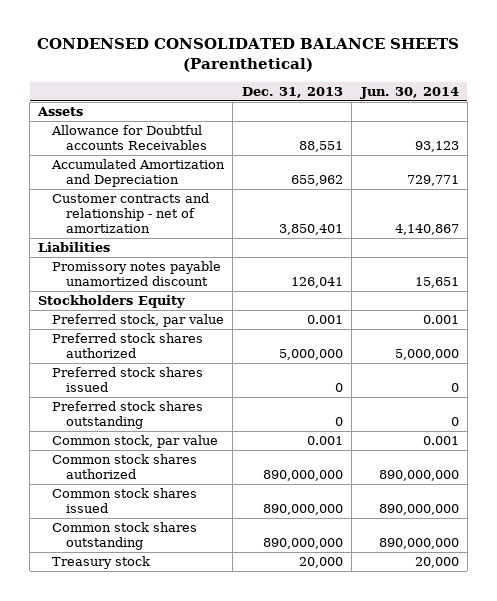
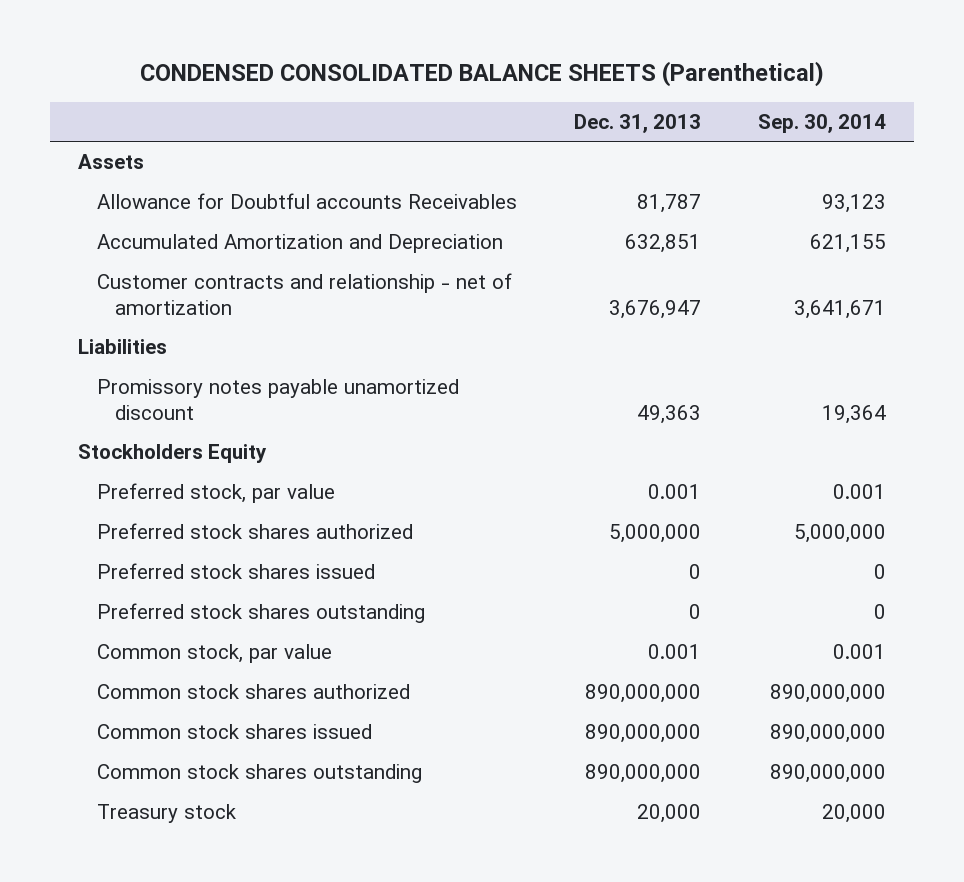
[359,87,459,100] Jun. 30, 2014 -> none
none -> [757,113,886,133] Sep. 30, 2014
[298,141,343,153] 88,551 -> [636,194,701,214] 81,787
[290,175,343,187] 655,962 -> [624,234,701,254] 632,851
[278,224,343,236] 3,850,401 -> [608,299,701,319] 3,676,947
[290,277,343,289] 126,041 -> [636,404,701,424] 49,363

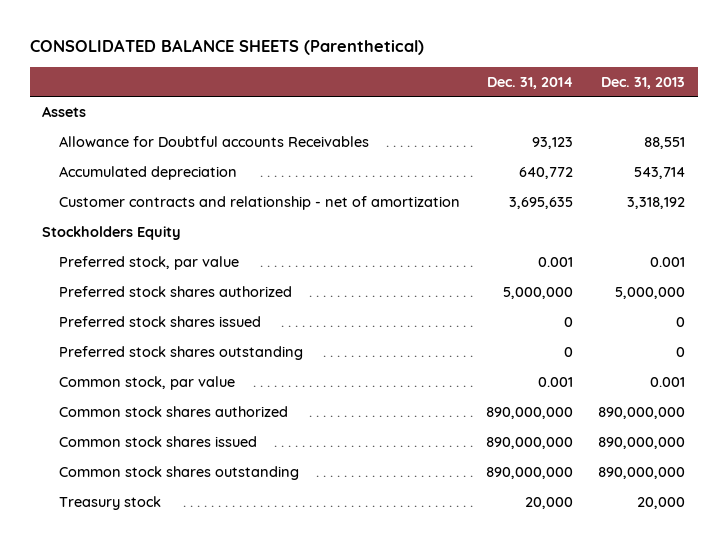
[139,61,824,88] CONDENSED CONSOLIDATED BALANCE SHEETS (Parenthetical) -> [29,39,424,56] CONSOLIDATED BALANCE SHEETS (Parenthetical)
[757,113,886,133] Sep. 30, 2014 -> none
none -> [486,76,573,89] Dec. 31, 2014
[78,339,168,355] Liabilities -> none
[96,379,459,420] Promissory notes payable unamortized discount -> none
[636,194,701,214] 81,787 -> [644,136,686,149] 88,551
[96,234,503,254] Accumulated Amortization and Depreciation -> [59,165,238,180] Accumulated depreciation
[624,234,701,254] 632,851 -> [634,166,686,179] 543,714
[608,299,701,319] 3,676,947 -> [627,196,686,209] 3,318,192

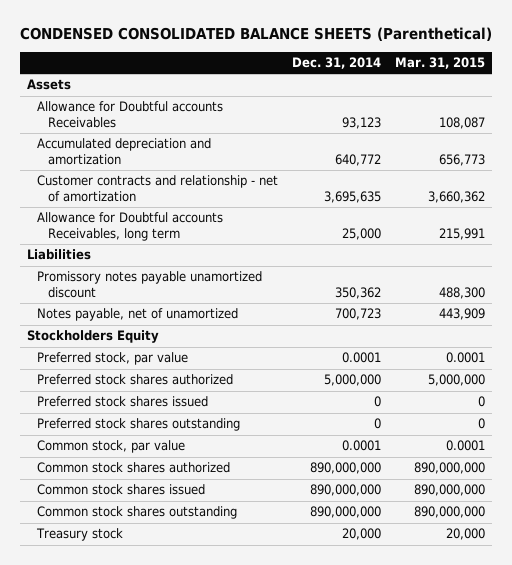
[29,39,424,56] CONSOLIDATED BALANCE SHEETS (Parenthetical) -> [20,27,493,42] CONDENSED CONSOLIDATED BALANCE SHEETS (Parenthetical)
[601,76,686,89] Dec. 31, 2013 -> none
none -> [395,57,486,70] Mar. 31, 2015
[59,165,238,180] Accumulated depreciation -> [37,138,212,165] Accumulated depreciation and amortization
none -> [37,212,224,241] Allowance for Doubtful accounts Receivables, long term
none -> [26,249,91,261] Liabilities
none -> [37,271,263,298] Promissory notes payable unamortized discount
none -> [37,308,239,322] Notes payable, net of unamortized
[537,256,573,267] 0.001 -> [342,352,382,364] 0.0001
[537,376,573,387] 0.001 -> [342,440,382,452] 0.0001

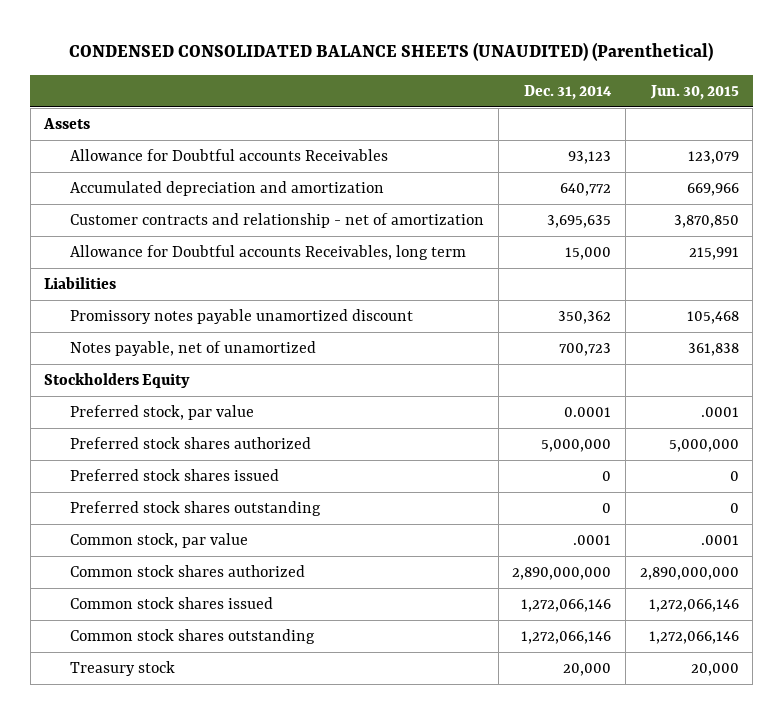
[20,27,493,42] CONDENSED CONSOLIDATED BALANCE SHEETS (Parenthetical) -> [69,42,714,62] CONDENSED CONSOLIDATED BALANCE SHEETS (UNAUDITED) (Parenthetical)
[395,57,486,70] Mar. 31, 2015 -> none
none -> [649,84,739,100] Jun. 30, 2015
[342,227,382,240] 25,000 -> [565,247,612,261] 15,000
[342,440,382,452] 0.0001 -> [573,535,612,546] .0001
[310,462,382,475] 890,000,000 -> [512,567,612,581] 2,890,000,000
[310,484,382,497] 890,000,000 -> [521,599,612,613] 1,272,066,146
[310,506,382,519] 890,000,000 -> [521,631,612,645] 1,272,066,146

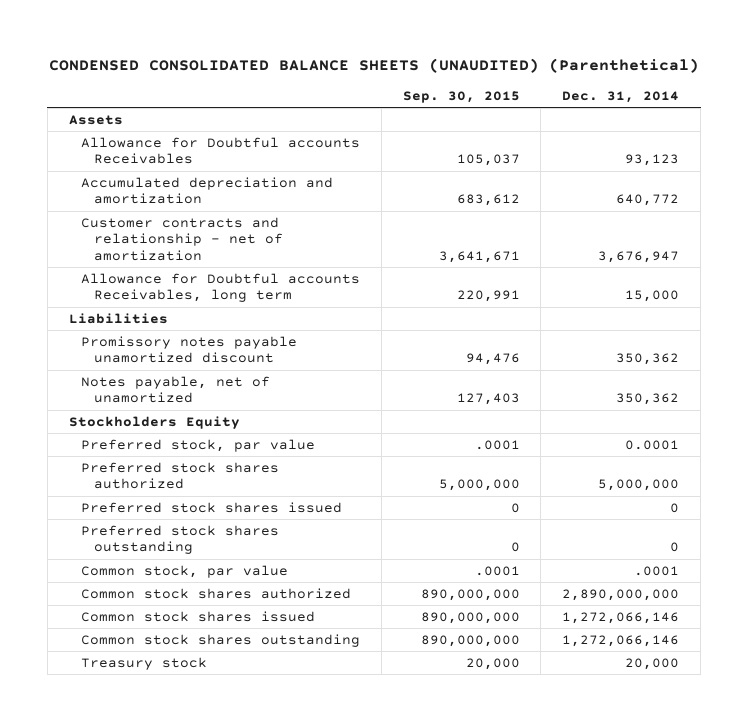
[649,84,739,100] Jun. 30, 2015 -> none
none -> [402,91,520,104] Sep. 30, 2015
[547,215,612,229] 3,695,635 -> [598,251,680,264] 3,676,947
[559,343,612,357] 700,723 -> [616,393,680,406] 350,362

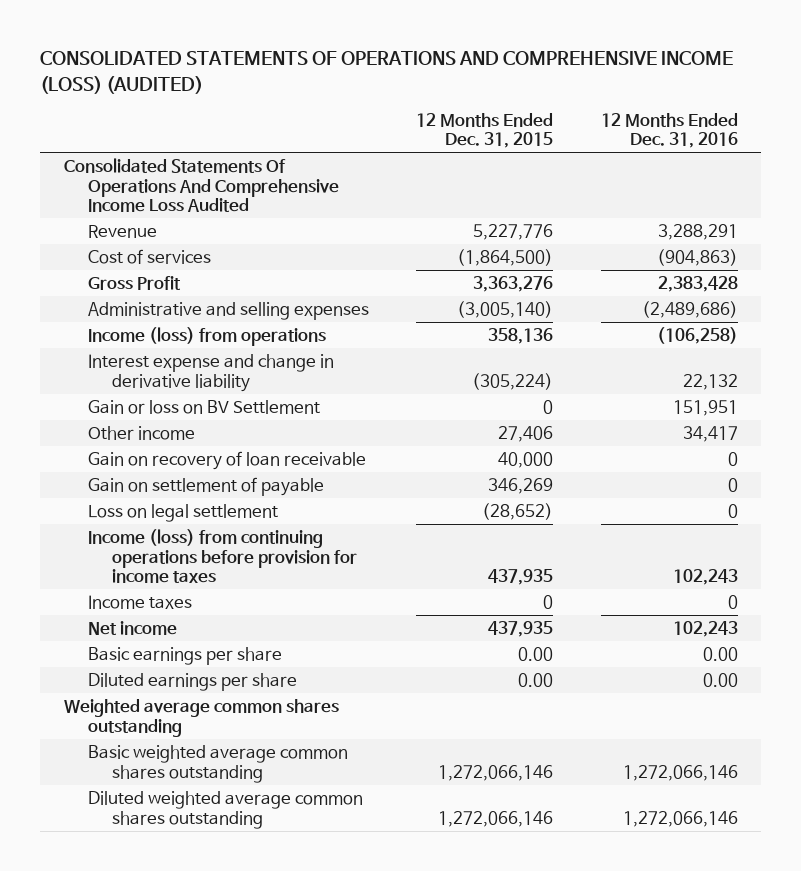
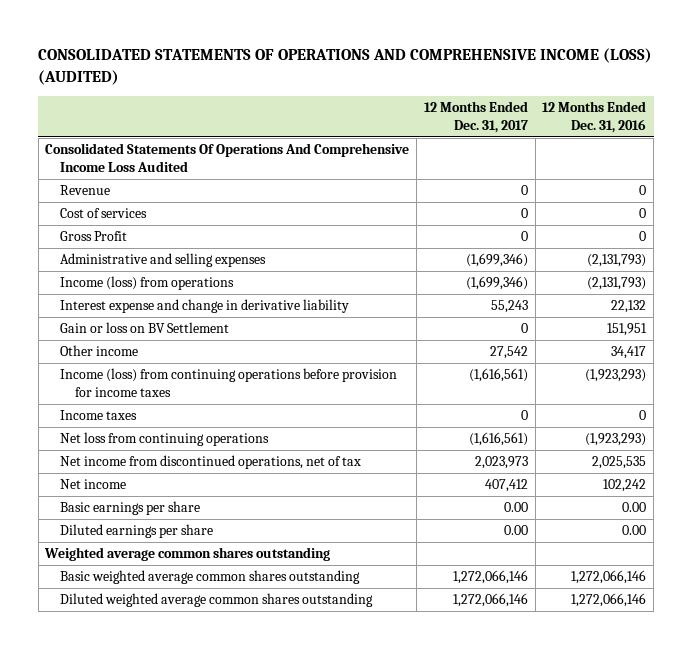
[416,112,554,149] 12 Months Ended Dec. 31, 2015 -> none
none -> [423,101,528,133] 12 Months Ended Dec. 31, 2017
[657,223,738,240] 3,288,291 -> [639,185,647,196] 0
[656,248,738,266] (904,863) -> [639,208,647,219] 0
[657,275,738,292] 2,383,428 -> [639,231,647,242] 0
[641,300,738,318] (2,489,686) -> [587,254,647,268] (2,131,793)
[656,326,738,344] (106,258) -> [587,277,647,291] (2,131,793)
[87,450,366,470] Gain on recovery of loan receivable -> none
[87,476,324,496] Gain on settlement of payable -> none
[87,503,278,522] Loss on legal settlement -> none
[672,569,738,586] 102,243 -> [585,369,647,383] (1,923,293)
none -> [60,432,270,447] Net loss from continuing operations
none -> [60,455,362,470] Net income from discontinued operations, net of tax
[672,620,738,637] 102,243 -> [603,479,647,493] 102,242

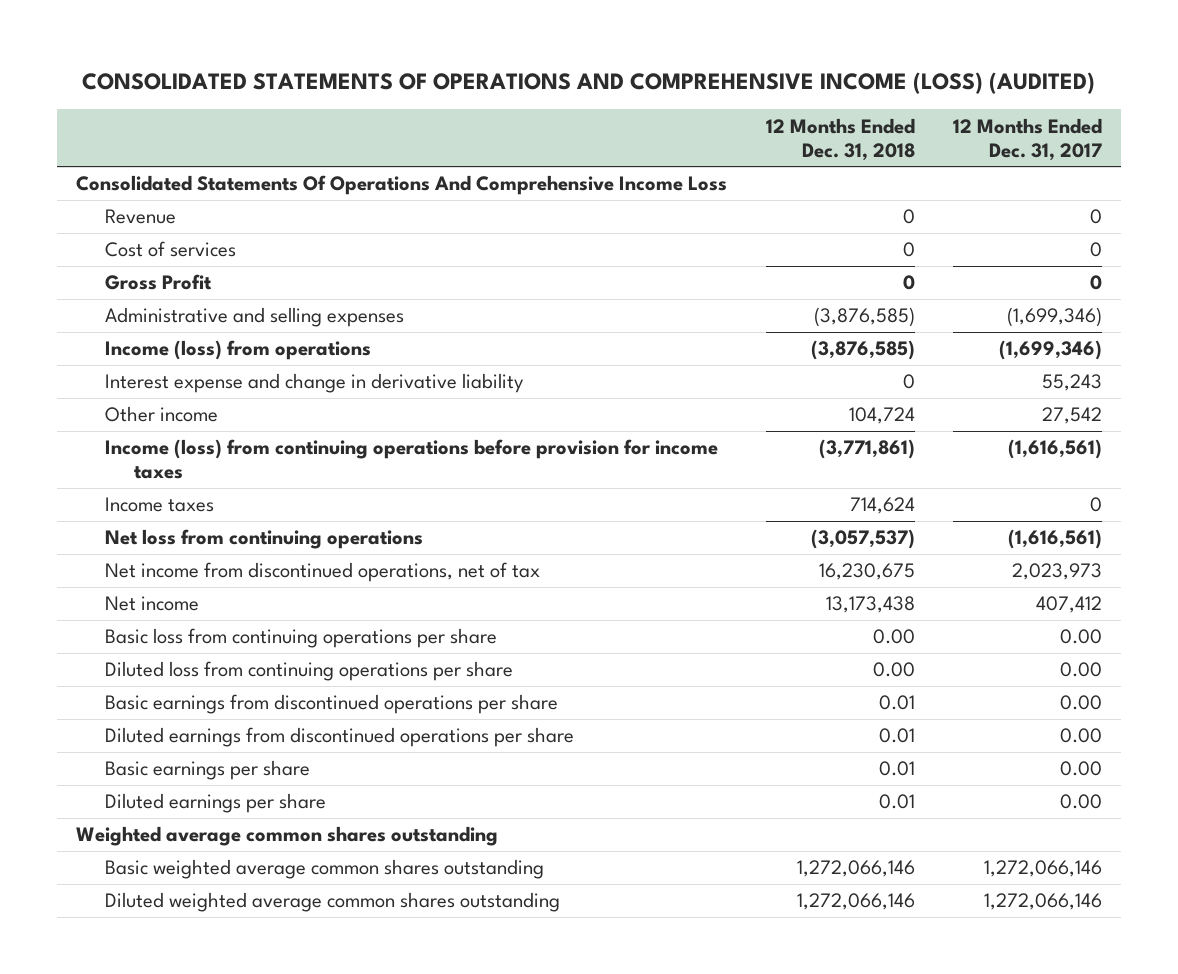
[542,101,647,133] 12 Months Ended Dec. 31, 2016 -> none
none -> [765,117,915,161] 12 Months Ended Dec. 31, 2018
[45,143,410,173] Consolidated Statements Of Operations And Comprehensive Income Loss Audited -> [76,175,728,196] Consolidated Statements Of Operations And Comprehensive Income Loss
[60,322,230,334] Gain or loss on BV Settlement -> none
none -> [105,628,498,649] Basic loss from continuing operations per share
none -> [105,661,514,682] Diluted loss from continuing operations per share
none -> [105,694,559,715] Basic earnings from discontinued operations per share
none -> [105,727,575,748] Diluted earnings from discontinued operations per share

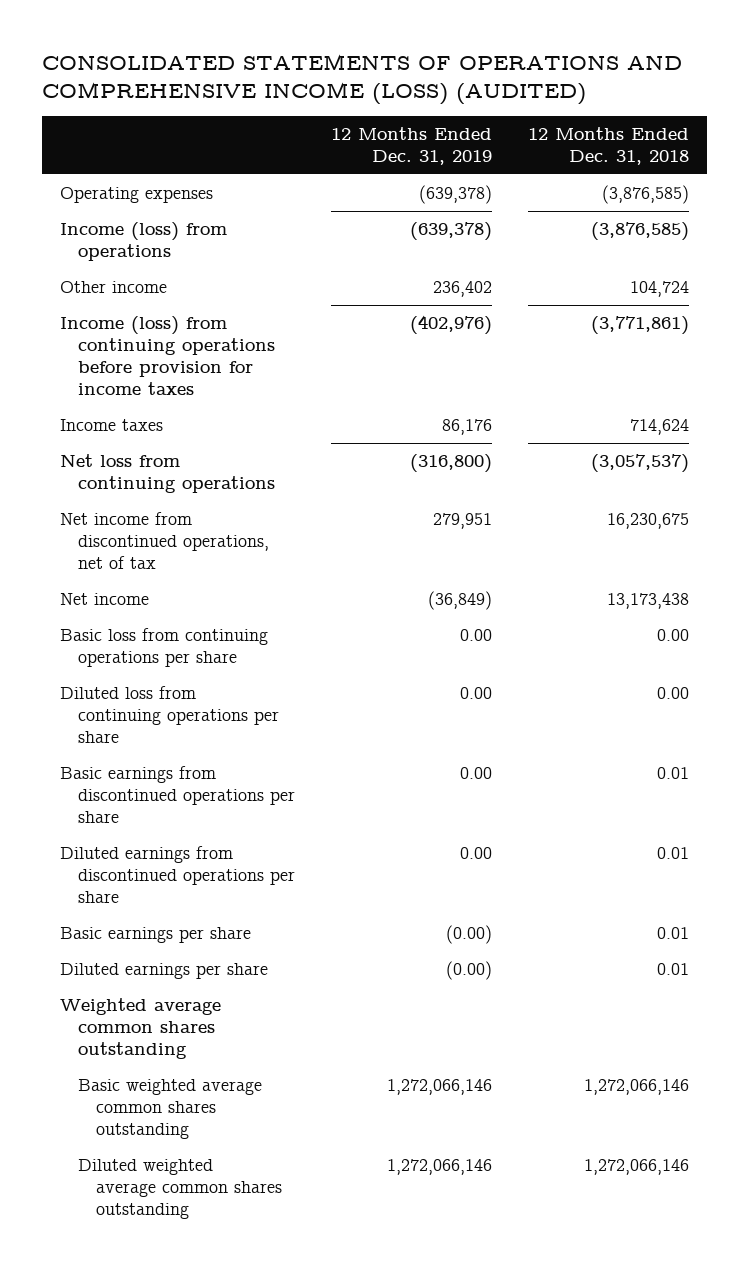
[952,117,1102,161] 12 Months Ended Dec. 31, 2017 -> none
none -> [330,127,492,166] 12 Months Ended Dec. 31, 2019
[76,175,728,196] Consolidated Statements Of Operations And Comprehensive Income Loss -> none
[105,209,177,225] Revenue -> none
[105,241,237,258] Cost of services -> none
[105,274,213,291] Gross Profit -> none
[105,307,405,328] Administrative and selling expenses -> [59,187,213,204] Operating expenses
[105,373,525,394] Interest expense and change in derivative liability -> none

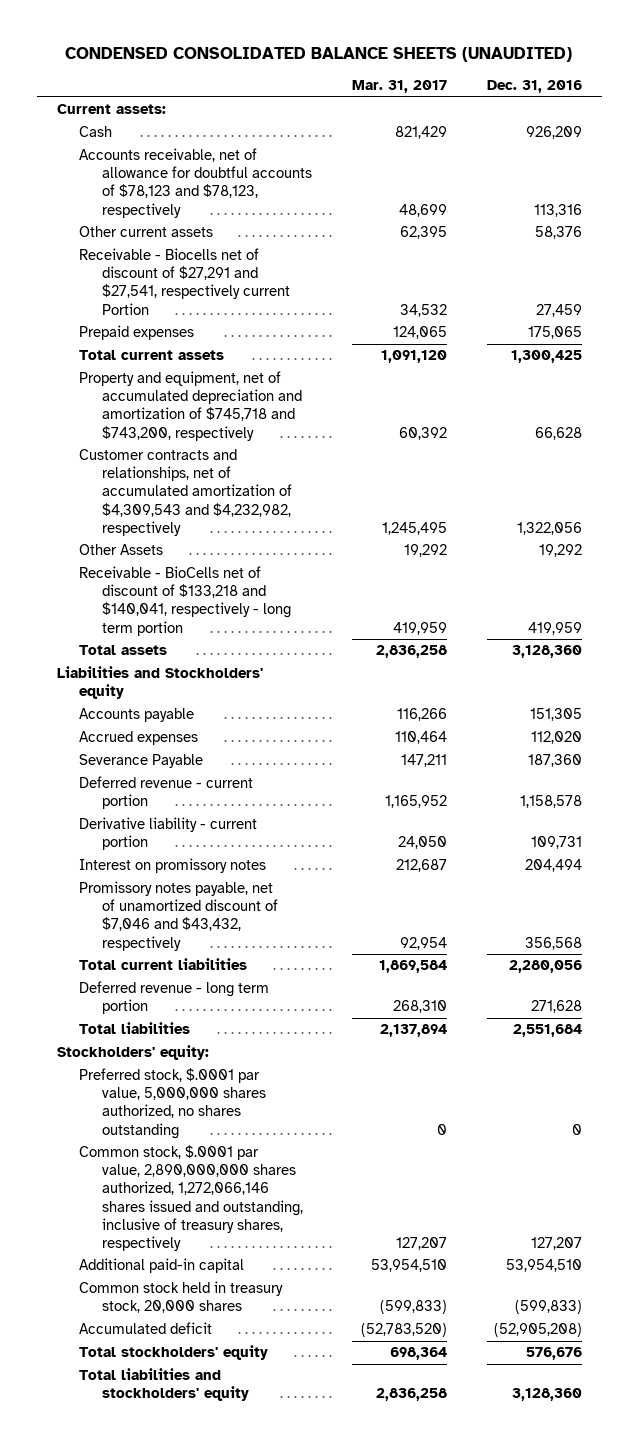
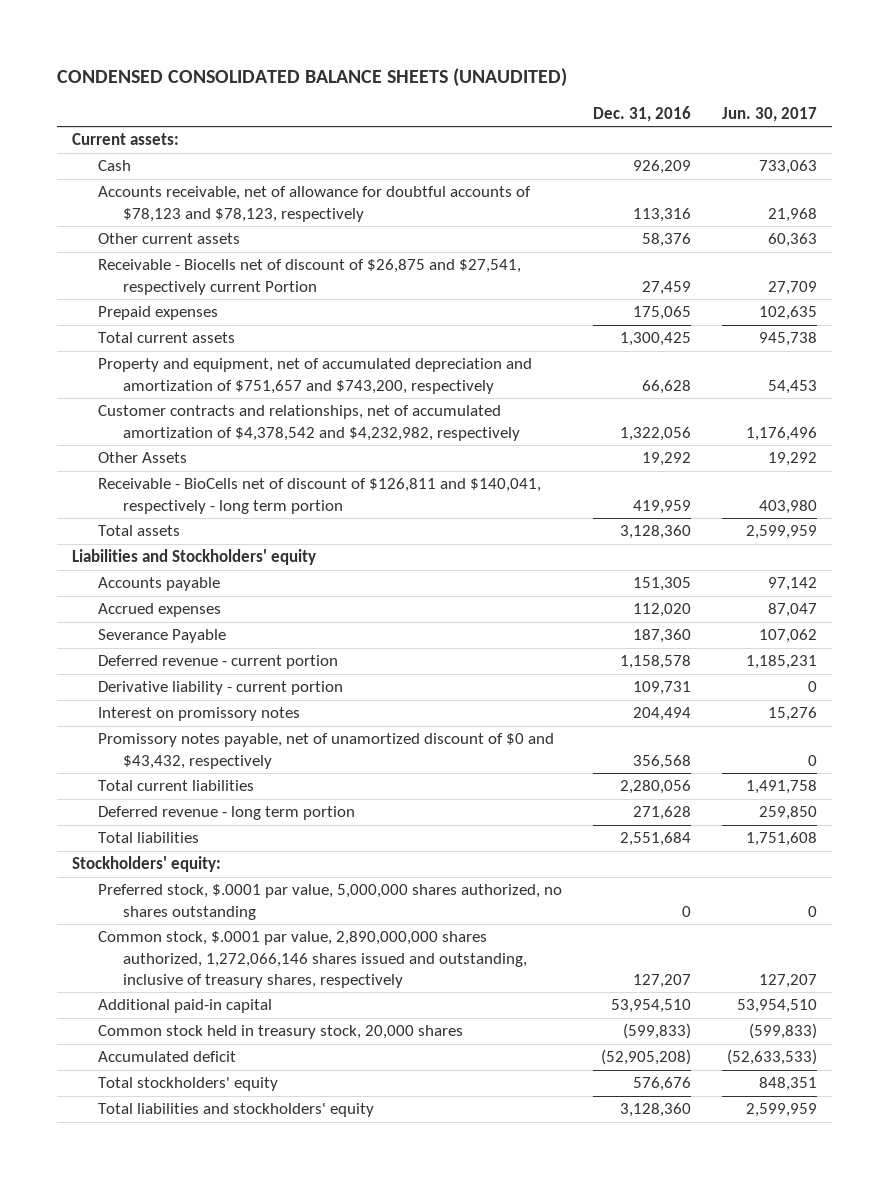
[352,80,448,94] Mar. 31, 2017 -> none
none -> [721,106,817,122] Jun. 30, 2017
[79,248,290,315] Receivable - Biocells net of discount of $27,291 and $27,541, respectively current Portion -> [97,259,521,295] Receivable - Biocells net of discount of $26,875 and $27,541, respectively current Portion
[79,371,302,441] Property and equipment, net of accumulated depreciation and amortization of $745,718 and $743,200, respectively -> [97,358,532,394] Property and equipment, net of accumulated depreciation and amortization of $751,657 and $743,200, respectively
[79,449,292,536] Customer contracts and relationships, net of accumulated amortization of $4,309,543 and $4,232,982, respectively -> [97,405,521,441] Customer contracts and relationships, net of accumulated amortization of $4,378,542 and $4,232,982, respectively
[79,566,291,636] Receivable - BioCells net of discount of $133,218 and $140,041, respectively - long term portion -> [97,478,541,514] Receivable - BioCells net of discount of $126,811 and $140,041, respectively - long term portion
[79,881,278,951] Promissory notes payable, net of unamortized discount of $7,046 and $43,432, respectively -> [97,733,554,769] Promissory notes payable, net of unamortized discount of $0 and $43,432, respectively

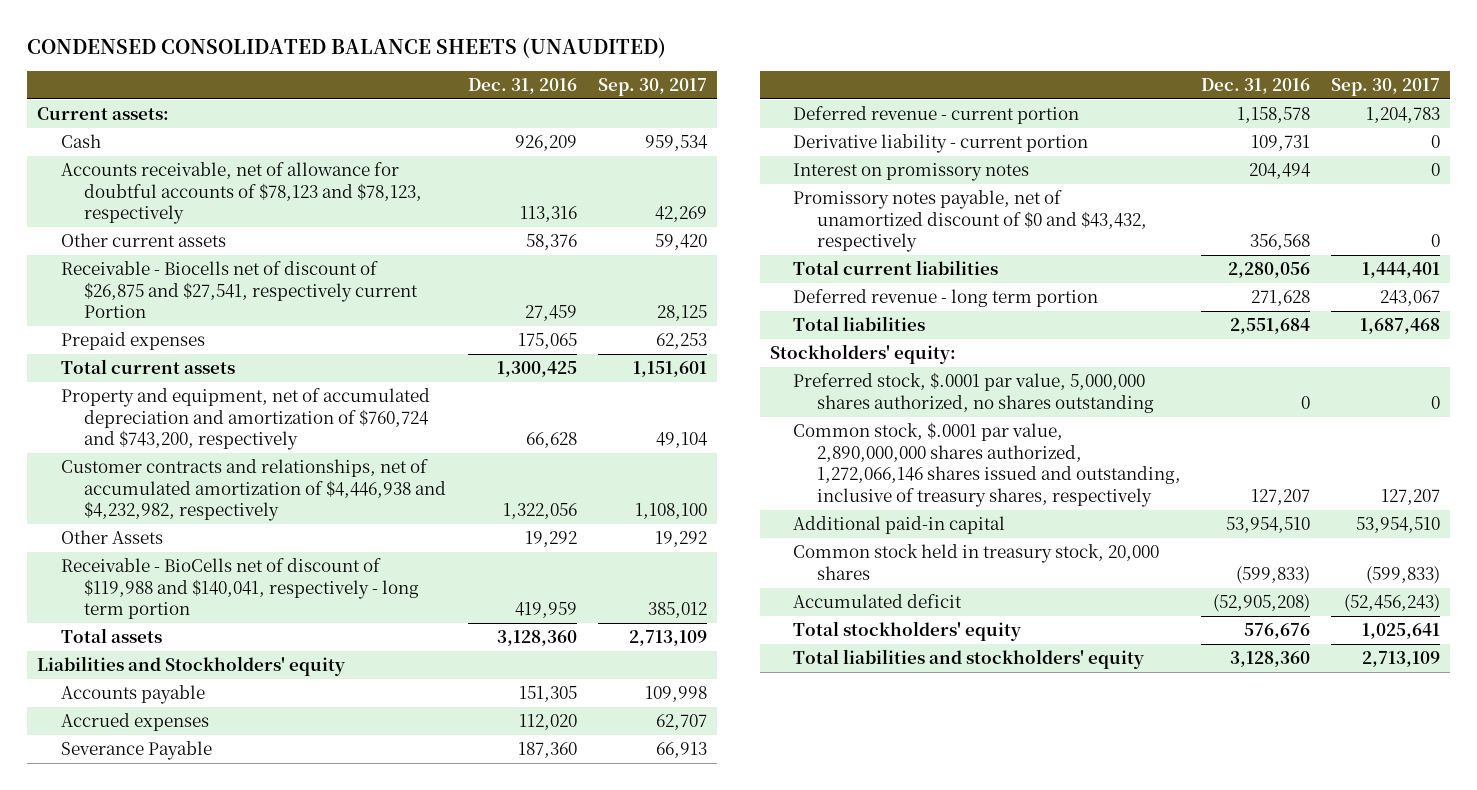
[721,106,817,122] Jun. 30, 2017 -> none
none -> [597,77,707,96] Sep. 30, 2017
[97,358,532,394] Property and equipment, net of accumulated depreciation and amortization of $751,657 and $743,200, respectively -> [60,388,430,451] Property and equipment, net of accumulated depreciation and amortization of $760,724 and $743,200, respectively
[97,405,521,441] Customer contracts and relationships, net of accumulated amortization of $4,378,542 and $4,232,982, respectively -> [60,459,446,522] Customer contracts and relationships, net of accumulated amortization of $4,446,938 and $4,232,982, respectively
[97,478,541,514] Receivable - BioCells net of discount of $126,811 and $140,041, respectively - long term portion -> [60,558,419,620] Receivable - BioCells net of discount of $119,988 and $140,041, respectively - long term portion

